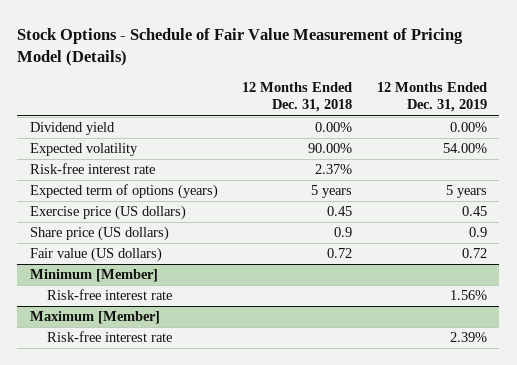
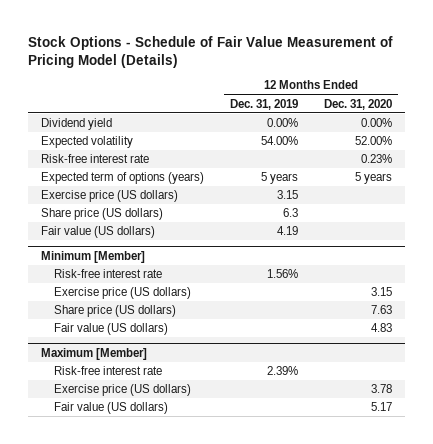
[242,81,353,113] 12 Months Ended Dec. 31, 2018 -> none
none -> [323,98,392,110] Dec. 31, 2020
[461,206,487,217] 0.45 -> [277,190,299,200] 3.15
[468,227,487,238] 0.9 -> [283,208,299,218] 6.3
[461,248,487,259] 0.72 -> [277,226,299,236] 4.19
none -> [54,287,192,300] Exercise price (US dollars)
none -> [54,305,177,318] Share price (US dollars)
none -> [54,323,169,336] Fair value (US dollars)
none -> [54,384,192,397] Exercise price (US dollars)
none -> [54,402,169,415] Fair value (US dollars)

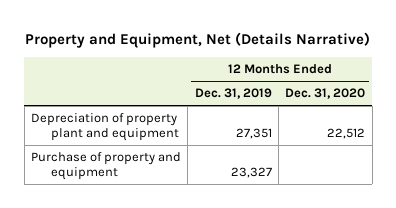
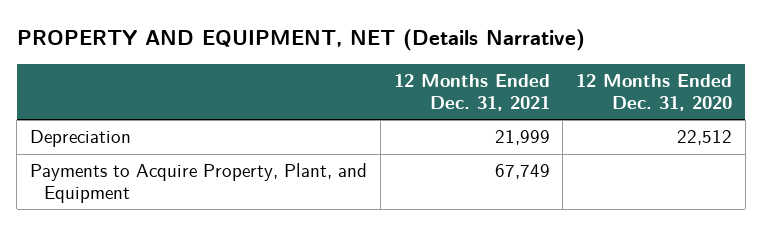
[25,32,371,49] Property and Equipment, Net (Details Narrative) -> [16,29,585,52] PROPERTY AND EQUIPMENT, NET (Details Narrative)
[194,88,272,100] Dec. 31, 2019 -> none
none -> [393,74,550,111] 12 Months Ended Dec. 31, 2021
[31,113,179,142] Depreciation of property plant and equipment -> [29,130,131,148] Depreciation
[31,152,182,181] Purchase of property and equipment -> [29,163,367,203] Payments to Acquire Property, Plant, and Equipment

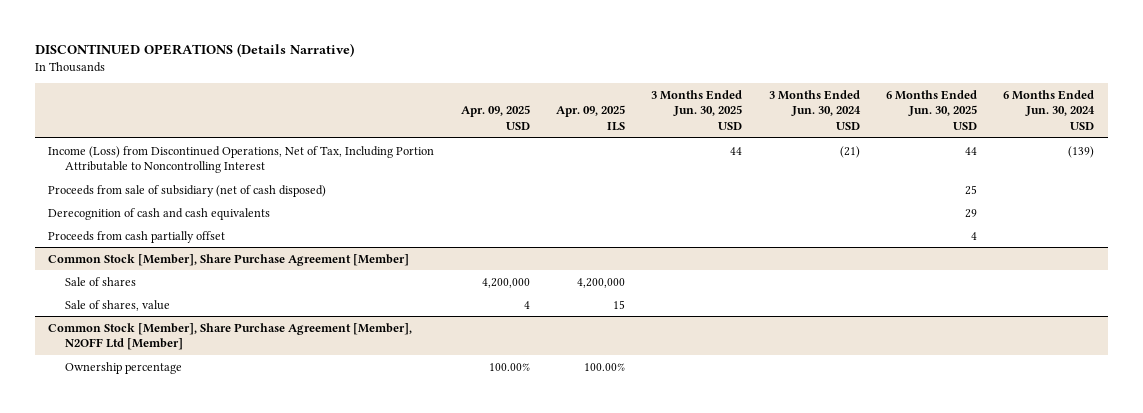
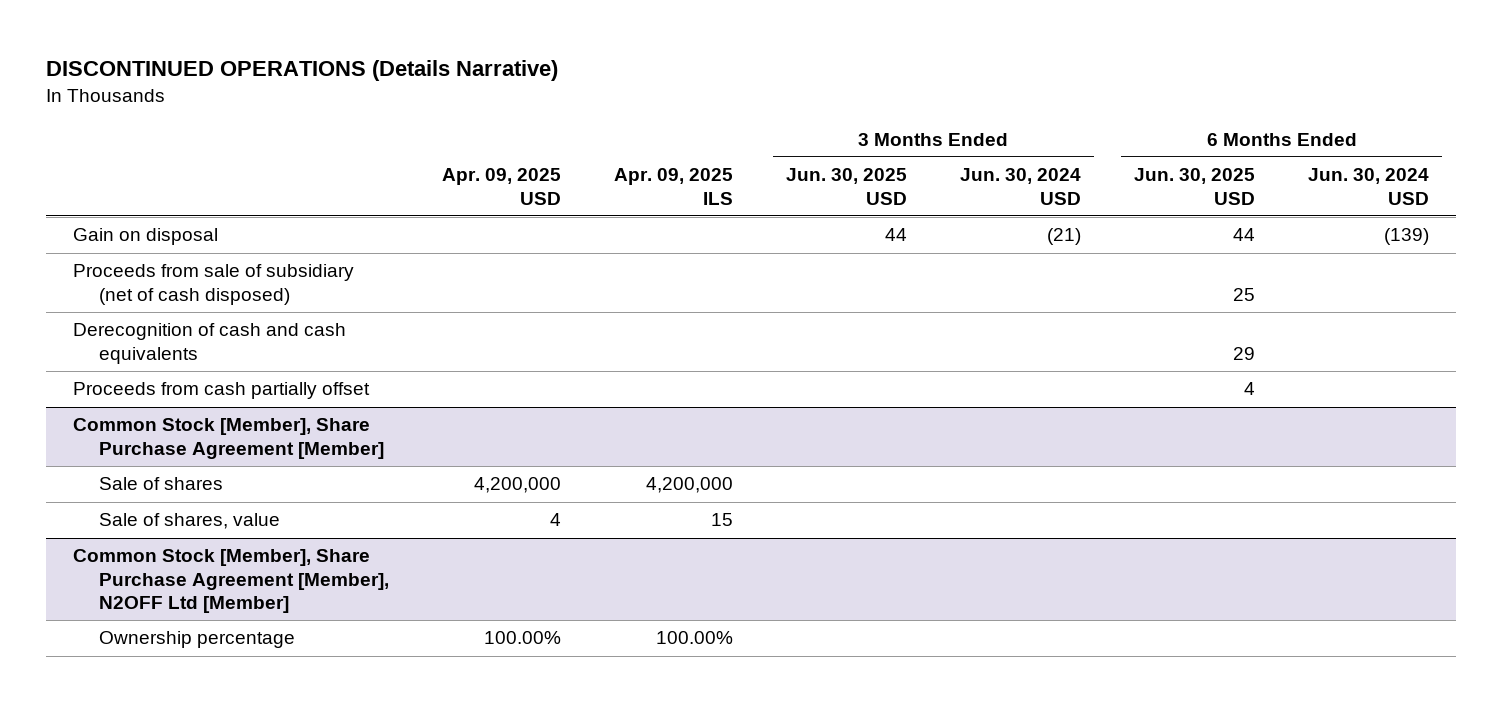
[48,145,435,174] Income (Loss) from Discontinued Operations, Net of Tax, Including Portion Attributable to Noncontrolling Interest -> [72,228,218,246] Gain on disposal

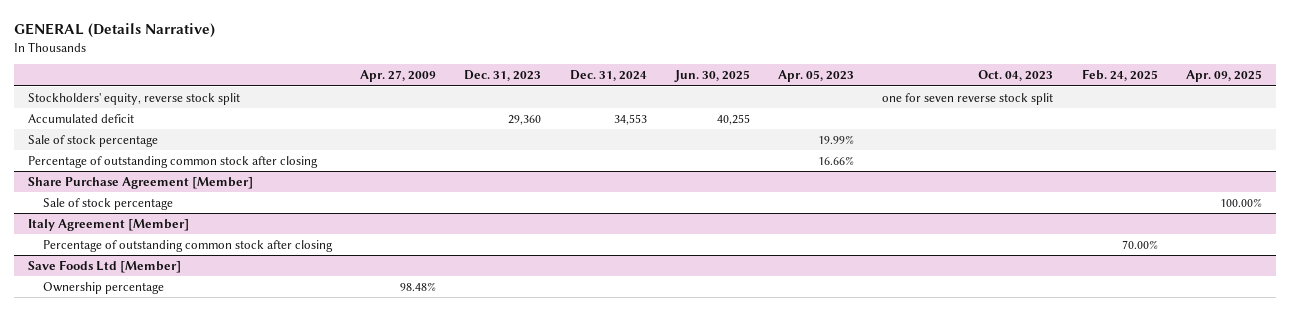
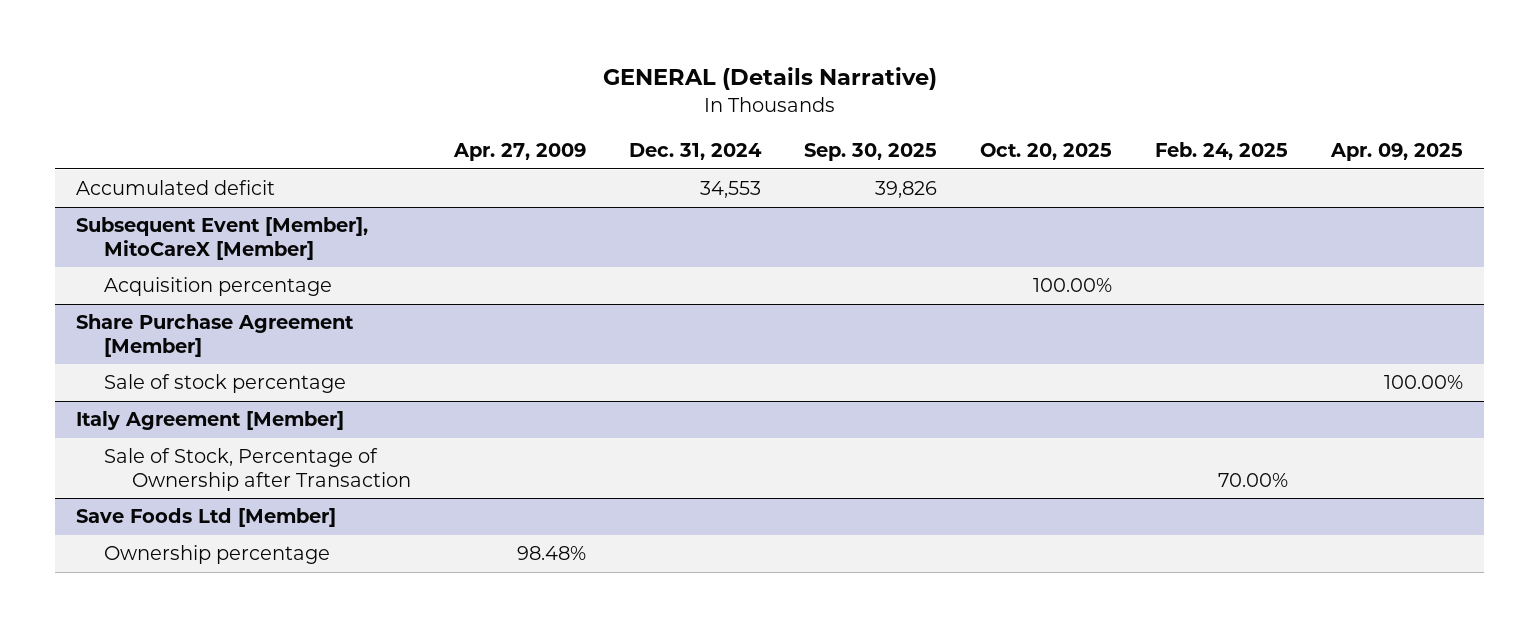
[464,70,542,82] Dec. 31, 2023 -> none
[673,70,750,83] Jun. 30, 2025 -> none
[778,70,855,83] Apr. 05, 2023 -> none
[978,70,1054,82] Oct. 04, 2023 -> none
none -> [804,143,938,162] Sep. 30, 2025
none -> [980,143,1113,161] Oct. 20, 2025
[28,92,241,105] Stockholders' equity, reverse stock split -> none
[28,134,159,147] Sale of stock percentage -> none
[28,155,319,168] Percentage of outstanding common stock after closing -> none
none -> [76,217,369,260] Subsequent Event [Member], MitoCareX [Member]
none -> [104,277,333,297] Acquisition percentage
[43,239,334,252] Percentage of outstanding common stock after closing -> [104,448,412,491] Sale of Stock, Percentage of Ownership after Transaction

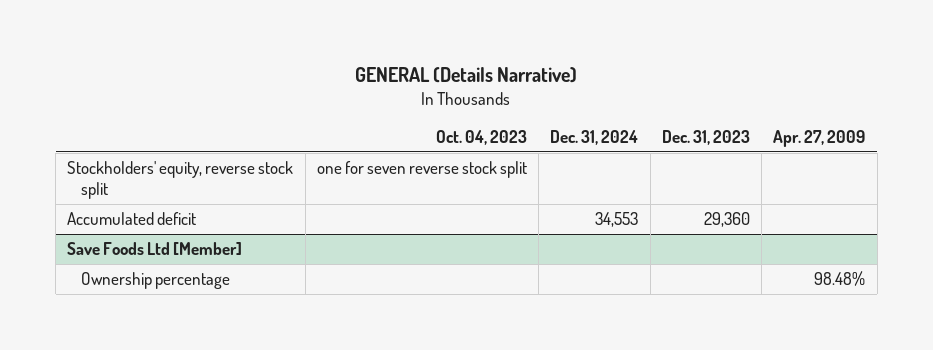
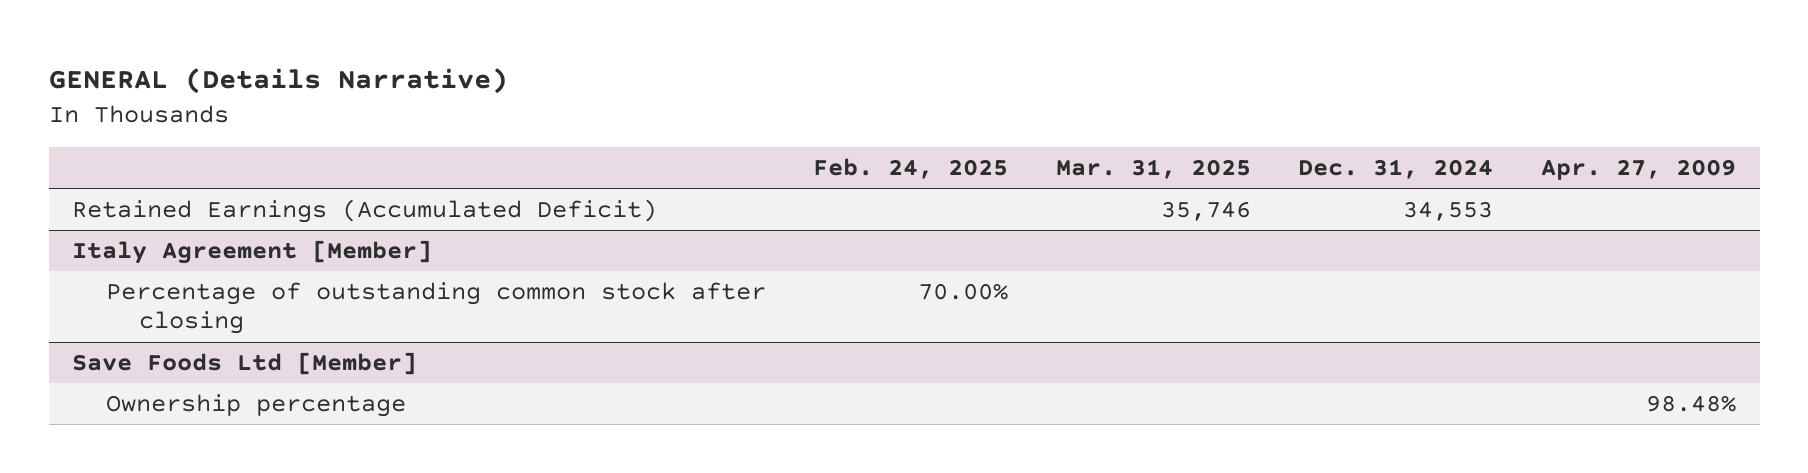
[435,129,527,145] Oct. 04, 2023 -> none
[661,129,750,145] Dec. 31, 2023 -> none
none -> [813,158,1009,180] Feb. 24, 2025
none -> [1055,159,1251,180] Mar. 31, 2025
[67,161,294,199] Stockholders' equity, reverse stock split -> none
[67,212,197,226] Accumulated deficit -> [72,198,658,223] Retained Earnings (Accumulated Deficit)
none -> [72,239,433,264] Italy Agreement [Member]
none -> [105,281,766,335] Percentage of outstanding common stock after closing

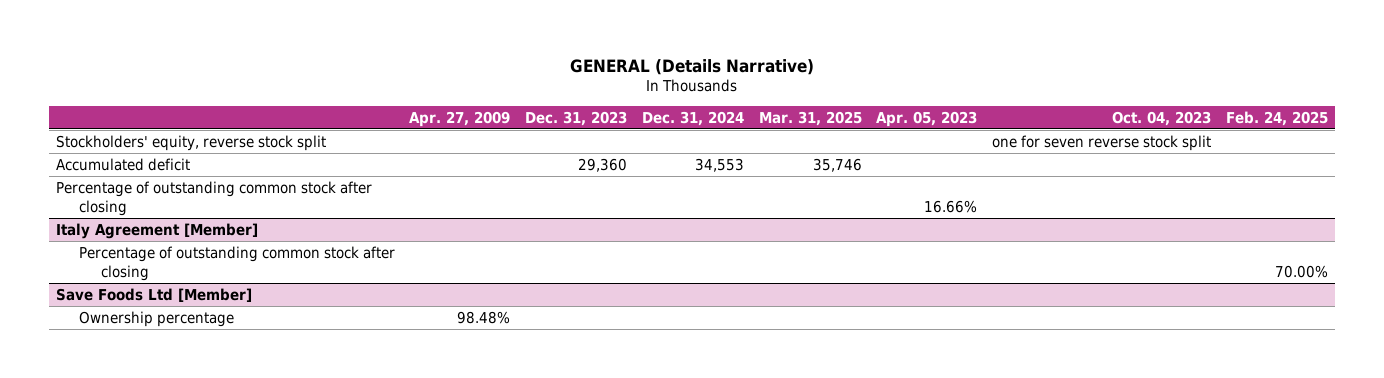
none -> [525,110,628,126] Dec. 31, 2023
none -> [876,110,978,127] Apr. 05, 2023
none -> [1112,110,1212,126] Oct. 04, 2023
none -> [56,134,327,151] Stockholders' equity, reverse stock split
[72,198,658,223] Retained Earnings (Accumulated Deficit) -> [56,157,191,171] Accumulated deficit
none -> [56,180,373,216] Percentage of outstanding common stock after closing

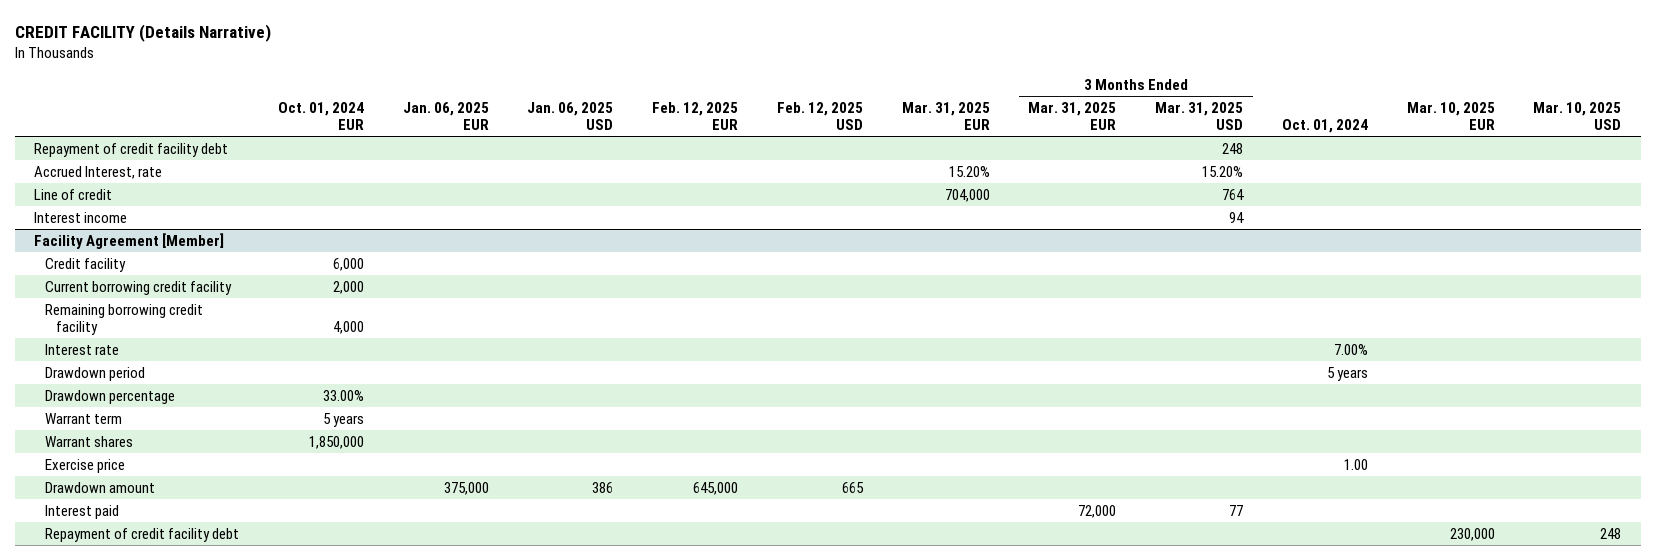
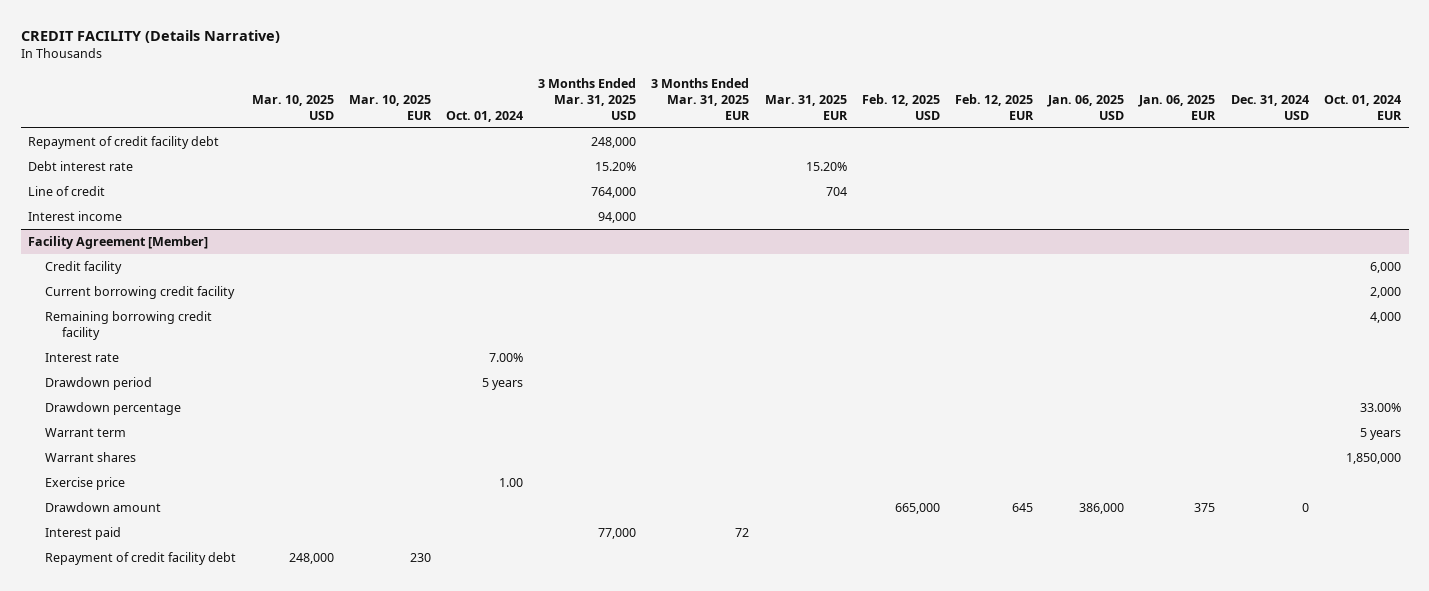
none -> [1230,94,1309,121] Dec. 31, 2024 USD
[1222,142,1244,154] 248 -> [591,136,637,148] 248,000
[34,165,163,179] Accrued Interest, rate -> [28,160,134,171] Debt interest rate
[944,188,990,202] 704,000 -> [825,186,847,196] 704
[1222,188,1245,200] 764 -> [591,186,637,198] 764,000
[1229,211,1245,223] 94 -> [598,211,637,223] 94,000
[443,481,489,495] 375,000 -> [1194,502,1216,512] 375
[592,481,614,493] 386 -> [1079,502,1125,514] 386,000
[693,481,739,495] 645,000 -> [1012,502,1034,512] 645
[841,481,864,493] 665 -> [894,502,940,514] 665,000
[1078,504,1117,518] 72,000 -> [735,527,750,537] 72
[1229,504,1244,516] 77 -> [598,527,637,539] 77,000
[1449,527,1495,541] 230,000 -> [409,552,431,562] 230
[1600,527,1622,539] 248 -> [288,552,334,564] 248,000

